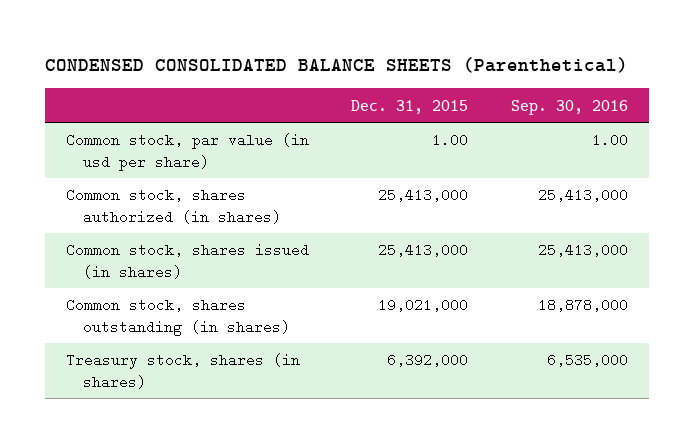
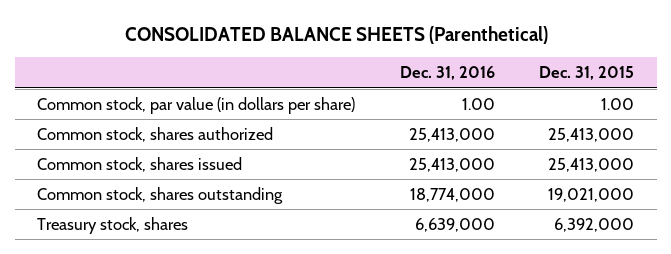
[44,57,628,74] CONDENSED CONSOLIDATED BALANCE SHEETS (Parenthetical) -> [124,25,548,44] CONSOLIDATED BALANCE SHEETS (Parenthetical)
[510,99,628,115] Sep. 30, 2016 -> none
none -> [399,66,495,81] Dec. 31, 2016
[65,133,309,171] Common stock, par value (in usd per share) -> [37,97,356,115] Common stock, par value (in dollars per share)
[65,188,282,224] Common stock, shares authorized (in shares) -> [37,127,274,143] Common stock, shares authorized
[65,243,309,279] Common stock, shares issued (in shares) -> [37,157,243,173] Common stock, shares issued
[65,298,291,336] Common stock, shares outstanding (in shares) -> [37,187,284,205] Common stock, shares outstanding
[65,353,300,389] Treasury stock, shares (in shares) -> [37,217,189,235] Treasury stock, shares

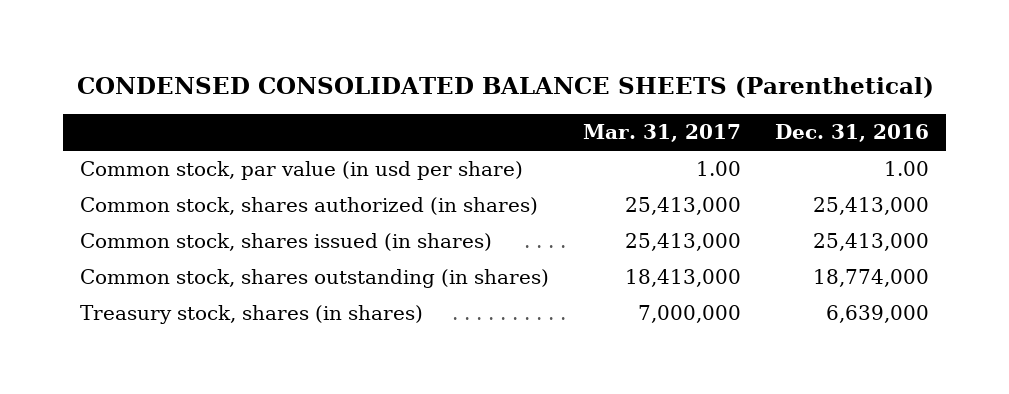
[124,25,548,44] CONSOLIDATED BALANCE SHEETS (Parenthetical) -> [76,76,934,98] CONDENSED CONSOLIDATED BALANCE SHEETS (Parenthetical)
[539,66,635,81] Dec. 31, 2015 -> none
none -> [583,124,742,143] Mar. 31, 2017
[37,97,356,115] Common stock, par value (in dollars per share) -> [80,161,524,181] Common stock, par value (in usd per share)
[37,127,274,143] Common stock, shares authorized -> [80,197,539,216] Common stock, shares authorized (in shares)
[37,157,243,173] Common stock, shares issued -> [80,233,493,252] Common stock, shares issued (in shares)
[37,187,284,205] Common stock, shares outstanding -> [80,269,550,289] Common stock, shares outstanding (in shares)
[37,217,189,235] Treasury stock, shares -> [80,305,424,325] Treasury stock, shares (in shares)

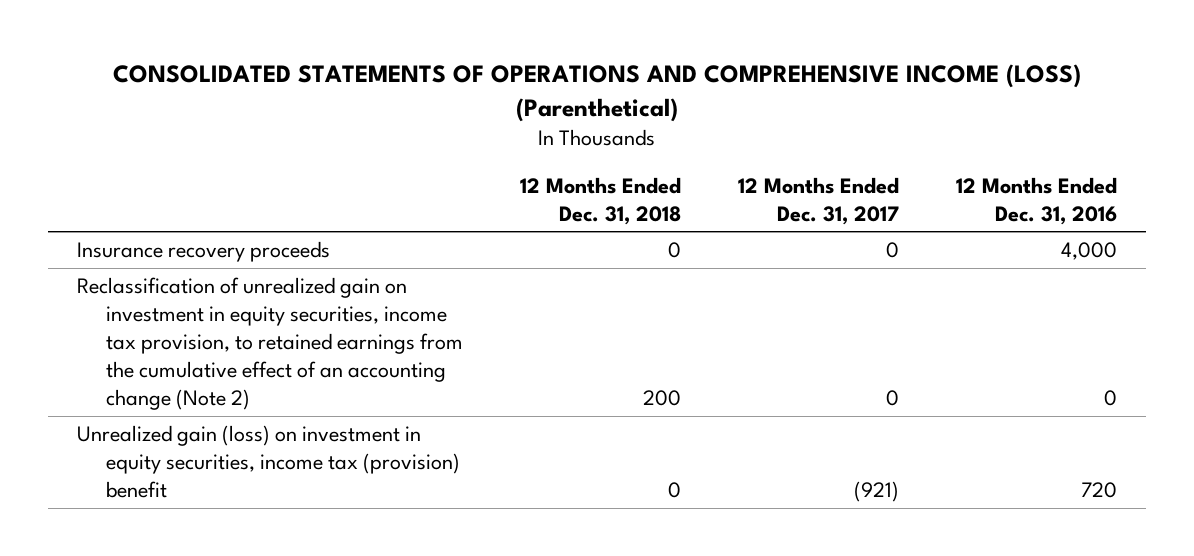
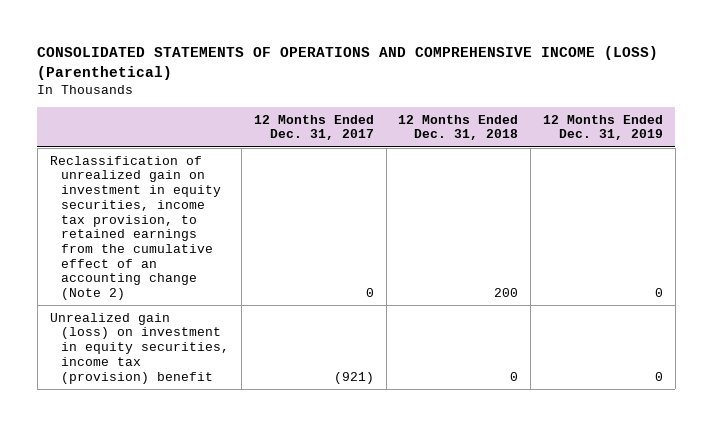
[956,176,1118,225] 12 Months Ended Dec. 31, 2016 -> none
none -> [542,114,663,141] 12 Months Ended Dec. 31, 2019
[76,241,330,263] Insurance recovery proceeds -> none

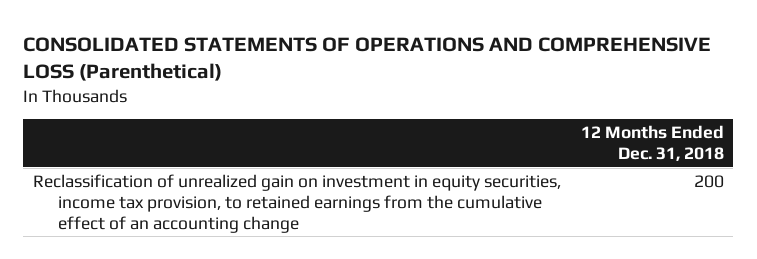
[37,46,659,80] CONSOLIDATED STATEMENTS OF OPERATIONS AND COMPREHENSIVE INCOME (LOSS) (Parenthetical) -> [23,36,712,81] CONSOLIDATED STATEMENTS OF OPERATIONS AND COMPREHENSIVE LOSS (Parenthetical)
[253,114,374,141] 12 Months Ended Dec. 31, 2017 -> none
[542,114,663,141] 12 Months Ended Dec. 31, 2019 -> none
[49,312,230,384] Unrealized gain (loss) on investment in equity securities, income tax (provision) benefit -> none
[49,155,222,301] Reclassification of unrealized gain on investment in equity securities, income tax provision, to retained earnings from the cumulative effect of an accounting change (Note 2) -> [32,173,561,233] Reclassification of unrealized gain on investment in equity securities, income tax provision, to retained earnings from the cumulative effect of an accounting change

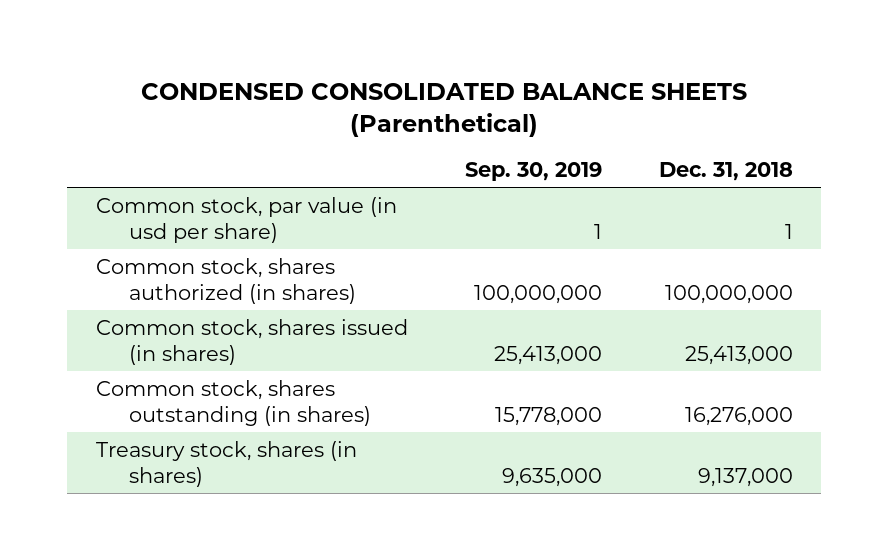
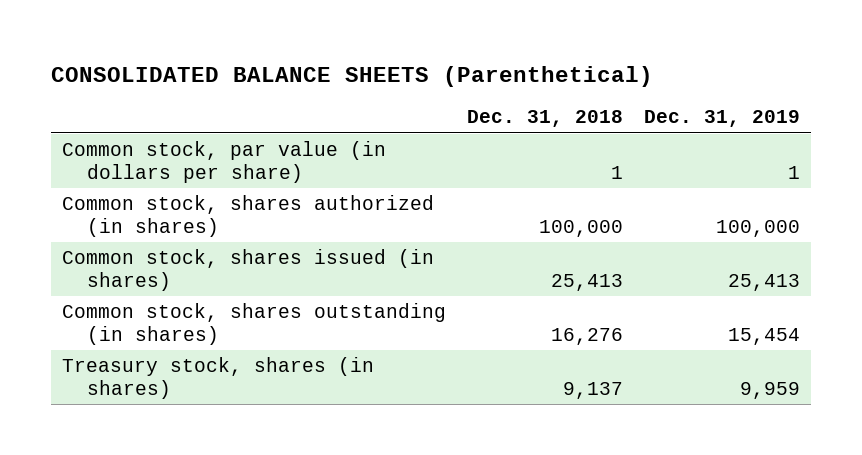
[141,82,748,137] CONDENSED CONSOLIDATED BALANCE SHEETS (Parenthetical) -> [51,65,654,87] CONSOLIDATED BALANCE SHEETS (Parenthetical)
[464,162,602,182] Sep. 30, 2019 -> none
none -> [644,110,801,128] Dec. 31, 2019
[95,196,397,244] Common stock, par value (in usd per share) -> [61,141,386,184] Common stock, par value (in dollars per share)
[664,285,793,305] 100,000,000 -> [539,220,624,238] 100,000
[684,346,793,366] 25,413,000 -> [551,274,624,292] 25,413
[684,407,793,427] 16,276,000 -> [551,328,624,346] 16,276
[697,468,793,488] 9,137,000 -> [563,382,624,400] 9,137

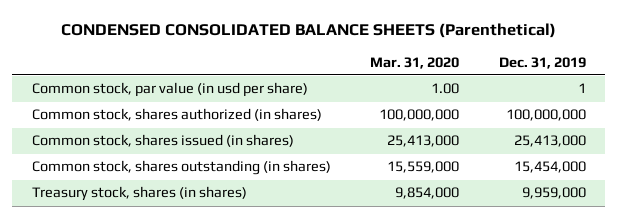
[51,65,654,87] CONSOLIDATED BALANCE SHEETS (Parenthetical) -> [60,22,556,38] CONDENSED CONSOLIDATED BALANCE SHEETS (Parenthetical)
[467,110,624,128] Dec. 31, 2018 -> none
none -> [370,56,460,69] Mar. 31, 2020
[61,141,386,184] Common stock, par value (in dollars per share) -> [32,82,309,98] Common stock, par value (in usd per share)
[716,220,801,238] 100,000 -> [505,109,586,122] 100,000,000
[728,274,801,292] 25,413 -> [513,135,586,148] 25,413,000
[728,328,801,346] 15,454 -> [513,161,586,174] 15,454,000
[740,382,801,400] 9,959 -> [521,187,586,200] 9,959,000

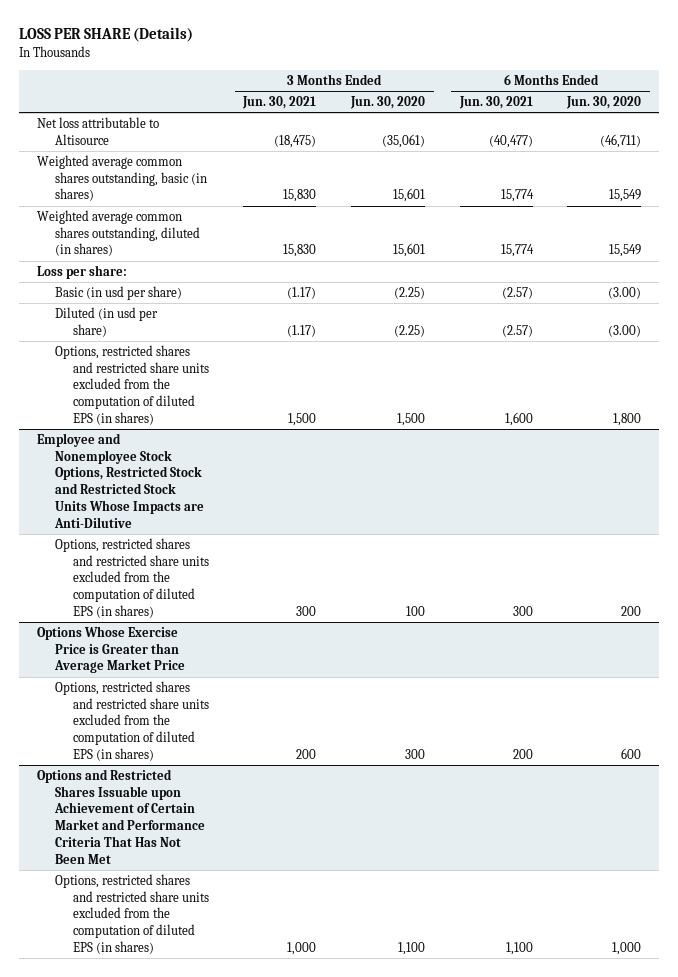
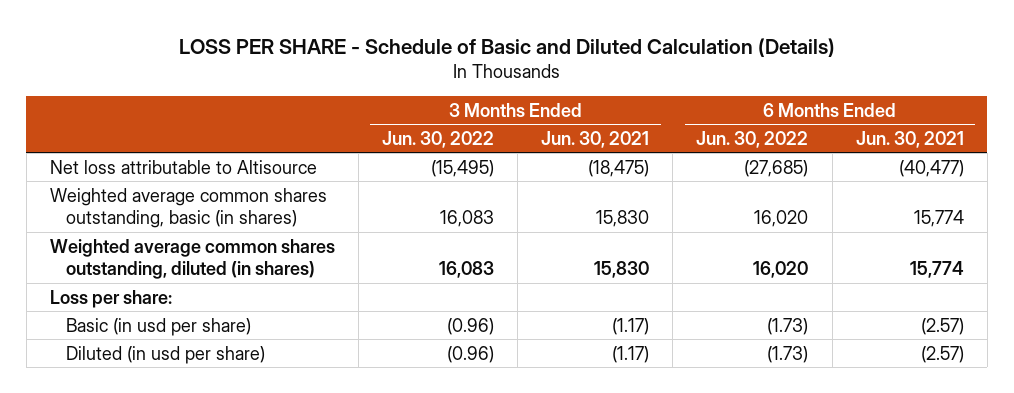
[19,27,194,43] LOSS PER SHARE (Details) -> [178,38,835,58] LOSS PER SHARE - Schedule of Basic and Diluted Calculation (Details)
[350,96,426,110] Jun. 30, 2020 -> none
[566,96,642,110] Jun. 30, 2020 -> none
none -> [382,130,495,148] Jun. 30, 2022
none -> [696,130,809,148] Jun. 30, 2022
[54,344,209,425] Options, restricted shares and restricted share units excluded from the computation of diluted EPS (in shares) -> none
[36,432,204,528] Employee and Nonemployee Stock Options, Restricted Stock and Restricted Stock Units Whose Impacts are Anti-Dilutive -> none
[54,537,209,618] Options, restricted shares and restricted share units excluded from the computation of diluted EPS (in shares) -> none
[36,625,185,674] Options Whose Exercise Price is Greater than Average Market Price -> none
[54,680,209,761] Options, restricted shares and restricted share units excluded from the computation of diluted EPS (in shares) -> none
[36,768,205,864] Options and Restricted Shares Issuable upon Achievement of Certain Market and Performance Criteria That Has Not Been Met -> none
[54,873,209,954] Options, restricted shares and restricted share units excluded from the computation of diluted EPS (in shares) -> none

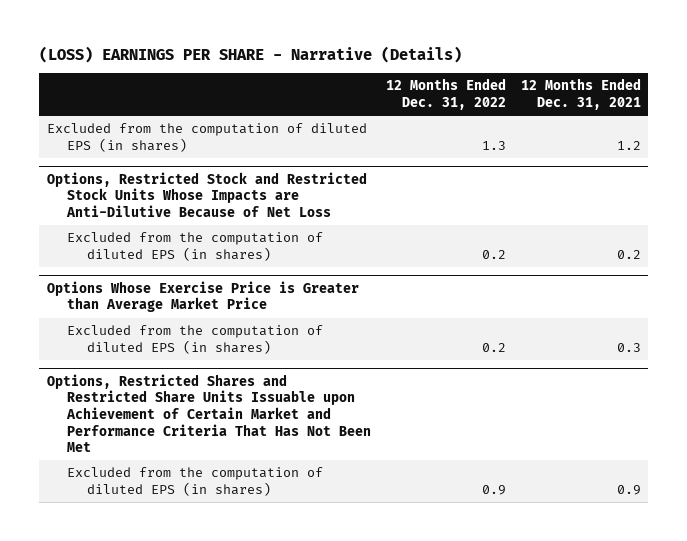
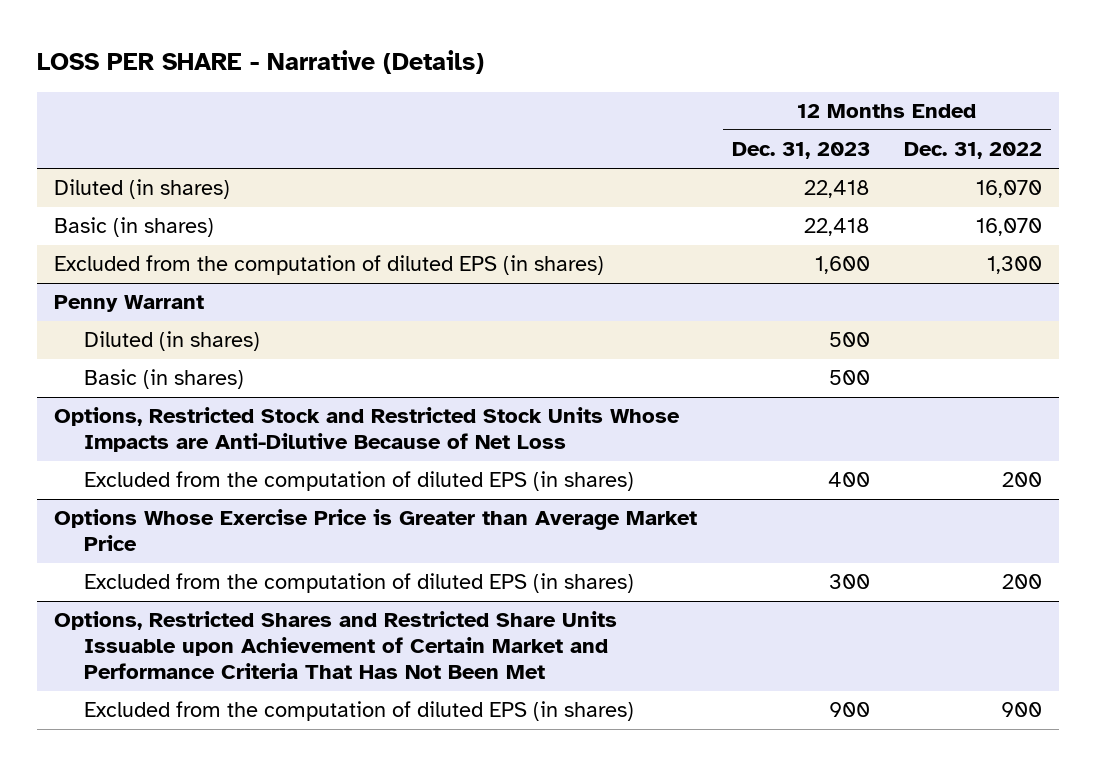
[39,45,463,63] (LOSS) EARNINGS PER SHARE - Narrative (Details) -> [36,50,484,75] LOSS PER SHARE - Narrative (Details)
[520,78,641,110] 12 Months Ended Dec. 31, 2021 -> none
none -> [731,142,870,160] Dec. 31, 2023
none -> [54,179,231,200] Diluted (in shares)
none -> [54,217,215,238] Basic (in shares)
[481,141,506,151] 1.3 -> [987,256,1043,275] 1,300
none -> [54,295,205,313] Penny Warrant
none -> [84,331,261,352] Diluted (in shares)
none -> [84,369,245,390] Basic (in shares)
[481,250,506,260] 0.2 -> [1002,472,1043,488] 200
[481,343,506,353] 0.2 -> [1002,574,1043,590] 200
[481,485,506,496] 0.9 -> [1001,702,1043,718] 900

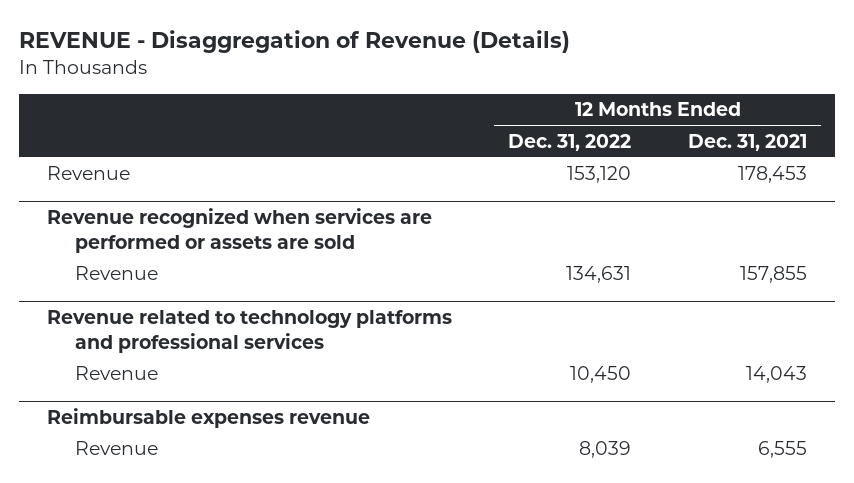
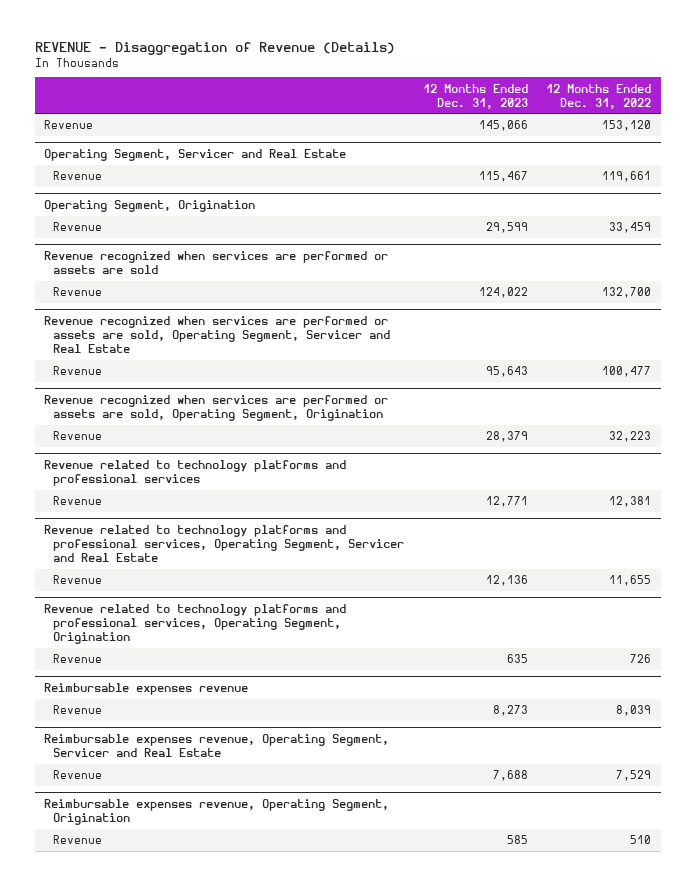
[687,133,807,151] Dec. 31, 2021 -> none
none -> [422,83,528,109] 12 Months Ended Dec. 31, 2023
none -> [44,149,347,162] Operating Segment, Servicer and Real Estate
none -> [52,171,102,181] Revenue
none -> [44,200,256,213] Operating Segment, Origination
none -> [52,222,102,232] Revenue
[566,266,632,284] 134,631 -> [602,287,652,299] 132,700
none -> [44,316,390,353] Revenue recognized when services are performed or assets are sold, Operating Segment, Servicer and Real Estate
none -> [52,366,102,376] Revenue
none -> [44,395,389,421] Revenue recognized when services are performed or assets are sold, Operating Segment, Origination
none -> [52,431,102,441] Revenue
[570,366,632,384] 10,450 -> [609,496,652,508] 12,381
none -> [44,525,404,562] Revenue related to technology platforms and professional services, Operating Segment, Servicer and Real Estate
none -> [52,575,102,585] Revenue
none -> [44,604,347,644] Revenue related to technology platforms and professional services, Operating Segment, Origination
none -> [52,654,102,664] Revenue
none -> [44,734,390,757] Reimbursable expenses revenue, Operating Segment, Servicer and Real Estate
none -> [52,770,102,780] Revenue
none -> [44,799,390,825] Reimbursable expenses revenue, Operating Segment, Origination
none -> [52,835,102,845] Revenue

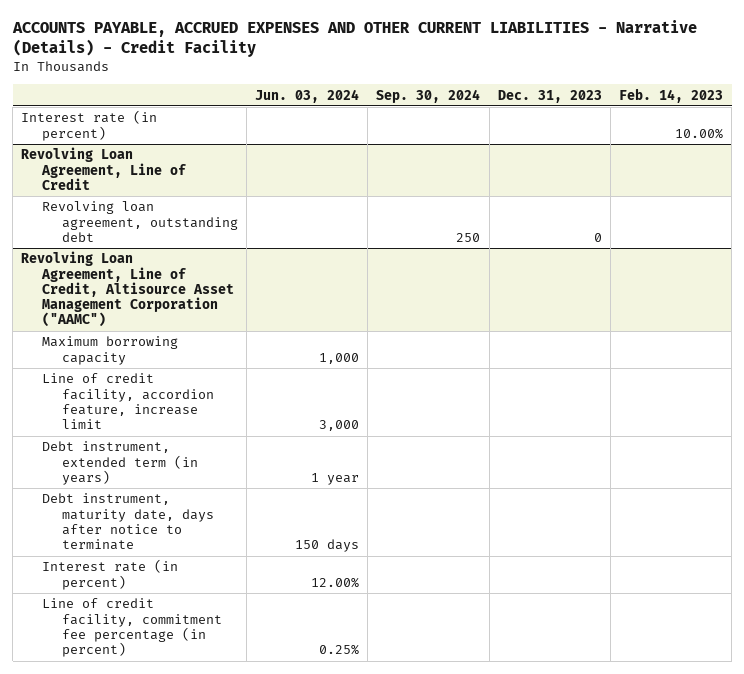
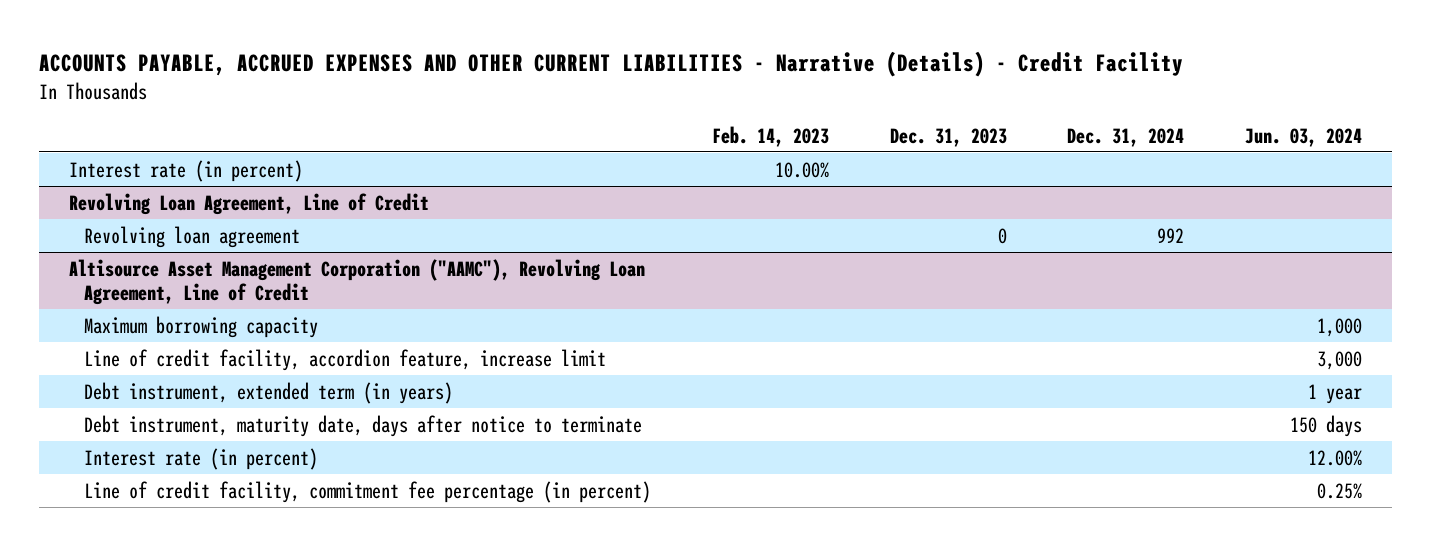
[376,88,481,103] Sep. 30, 2024 -> none
none -> [1067,127,1185,147] Dec. 31, 2024
[41,201,238,242] Revolving loan agreement, outstanding debt -> [84,225,301,248] Revolving loan agreement
[21,251,234,328] Revolving Loan Agreement, Line of Credit, Altisource Asset Management Corporation ("AAMC") -> [69,258,646,306] Altisource Asset Management Corporation ("AAMC"), Revolving Loan Agreement, Line of Credit

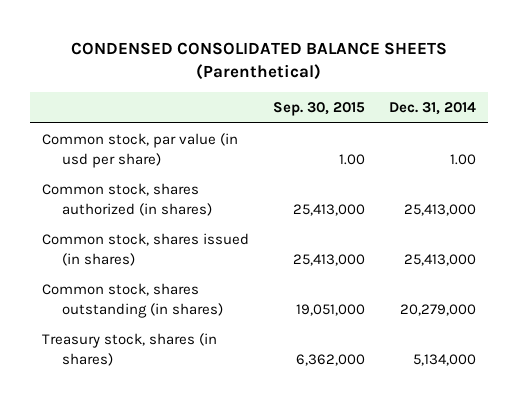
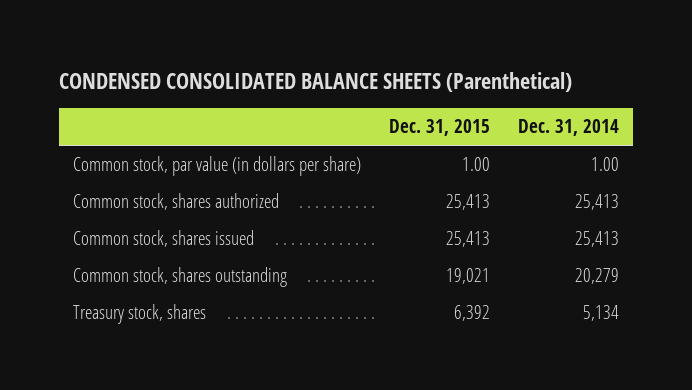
[273,102,366,117] Sep. 30, 2015 -> none
none -> [389,119,491,137] Dec. 31, 2015
[42,133,239,168] Common stock, par value (in usd per share) -> [73,156,362,177] Common stock, par value (in dollars per share)
[42,183,213,216] Common stock, shares authorized (in shares) -> [73,193,280,211] Common stock, shares authorized
[404,203,477,216] 25,413,000 -> [574,194,619,211] 25,413
[42,233,250,266] Common stock, shares issued (in shares) -> [73,230,255,248] Common stock, shares issued
[404,253,477,266] 25,413,000 -> [574,231,619,248] 25,413
[42,283,224,318] Common stock, shares outstanding (in shares) -> [73,267,288,288] Common stock, shares outstanding
[400,303,477,316] 20,279,000 -> [574,268,619,285] 20,279
[42,333,218,366] Treasury stock, shares (in shares) -> [73,304,207,325] Treasury stock, shares
[413,353,477,366] 5,134,000 -> [582,305,619,322] 5,134

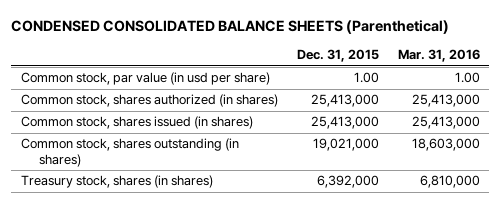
[517,119,619,137] Dec. 31, 2014 -> none
none -> [397,49,480,63] Mar. 31, 2016
[73,156,362,177] Common stock, par value (in dollars per share) -> [20,72,270,86] Common stock, par value (in usd per share)
[73,193,280,211] Common stock, shares authorized -> [20,94,278,108] Common stock, shares authorized (in shares)
[446,194,491,211] 25,413 -> [310,94,379,108] 25,413,000
[73,230,255,248] Common stock, shares issued -> [20,116,253,130] Common stock, shares issued (in shares)
[446,231,491,248] 25,413 -> [310,116,379,130] 25,413,000
[73,267,288,288] Common stock, shares outstanding -> [20,138,239,167] Common stock, shares outstanding (in shares)
[446,268,491,285] 19,021 -> [312,138,379,152] 19,021,000
[73,304,207,325] Treasury stock, shares -> [20,175,213,189] Treasury stock, shares (in shares)
[454,305,491,322] 6,392 -> [316,175,379,189] 6,392,000

